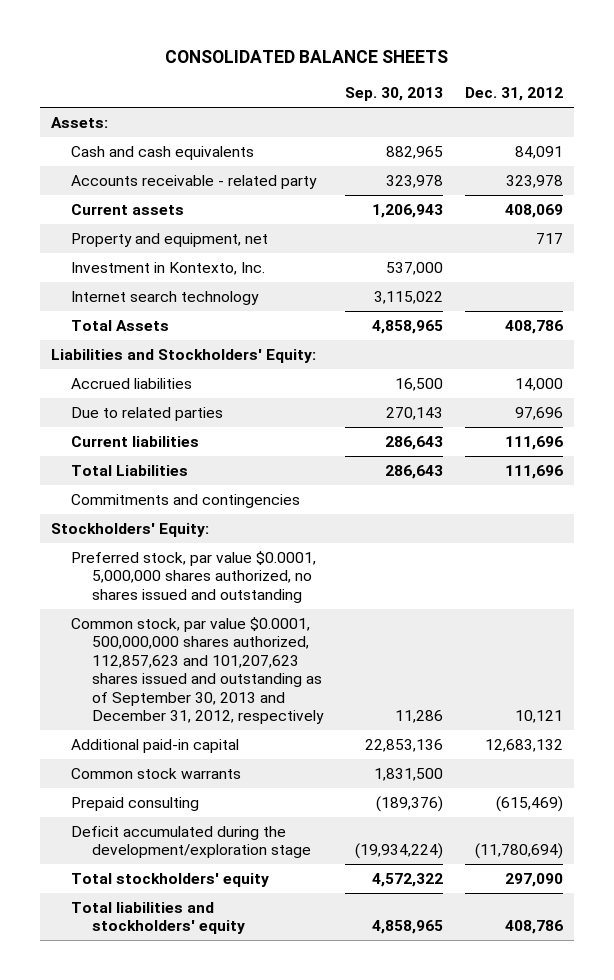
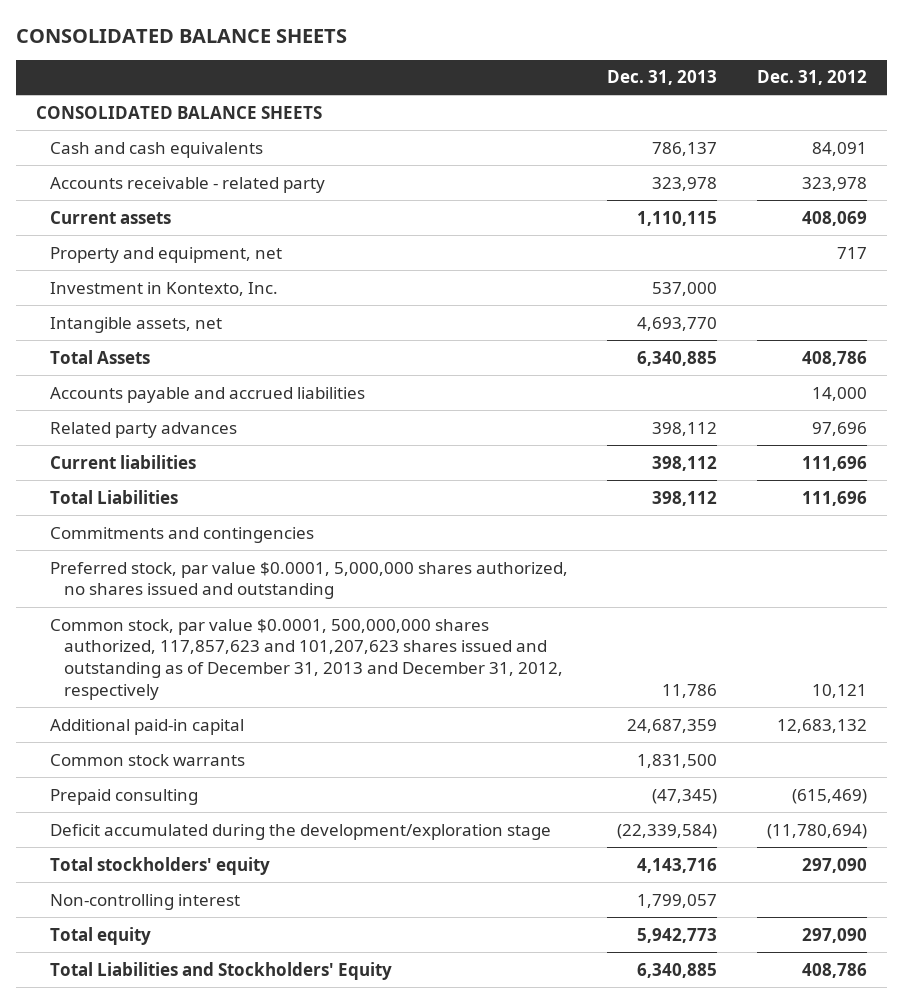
[344,87,443,102] Sep. 30, 2013 -> none
none -> [607,70,718,86] Dec. 31, 2013
[50,116,108,128] Assets: -> none
none -> [35,105,322,119] CONSOLIDATED BALANCE SHEETS
[71,290,260,305] Internet search technology -> none
none -> [49,316,222,333] Intangible assets, net
[50,348,316,363] Liabilities and Stockholders' Equity: -> none
[71,377,193,389] Accrued liabilities -> none
none -> [49,386,365,403] Accounts payable and accrued liabilities
[71,406,224,421] Due to related parties -> [49,421,237,438] Related party advances
[50,522,209,537] Stockholders' Equity: -> none
[71,616,324,725] Common stock, par value $0.0001, 500,000,000 shares authorized, 112,857,623 and 101,207,623 shares issued and outstanding as of September 30, 2013 and December 31, 2012, respectively -> [49,618,564,700] Common stock, par value $0.0001, 500,000,000 shares authorized, 117,857,623 and 101,207,623 shares issued and outstanding as of December 31, 2013 and December 31, 2012, respectively
none -> [49,893,240,910] Non-controlling interest
none -> [49,926,151,945] Total equity
[71,901,245,935] Total liabilities and stockholders' equity -> [49,961,392,980] Total Liabilities and Stockholders' Equity

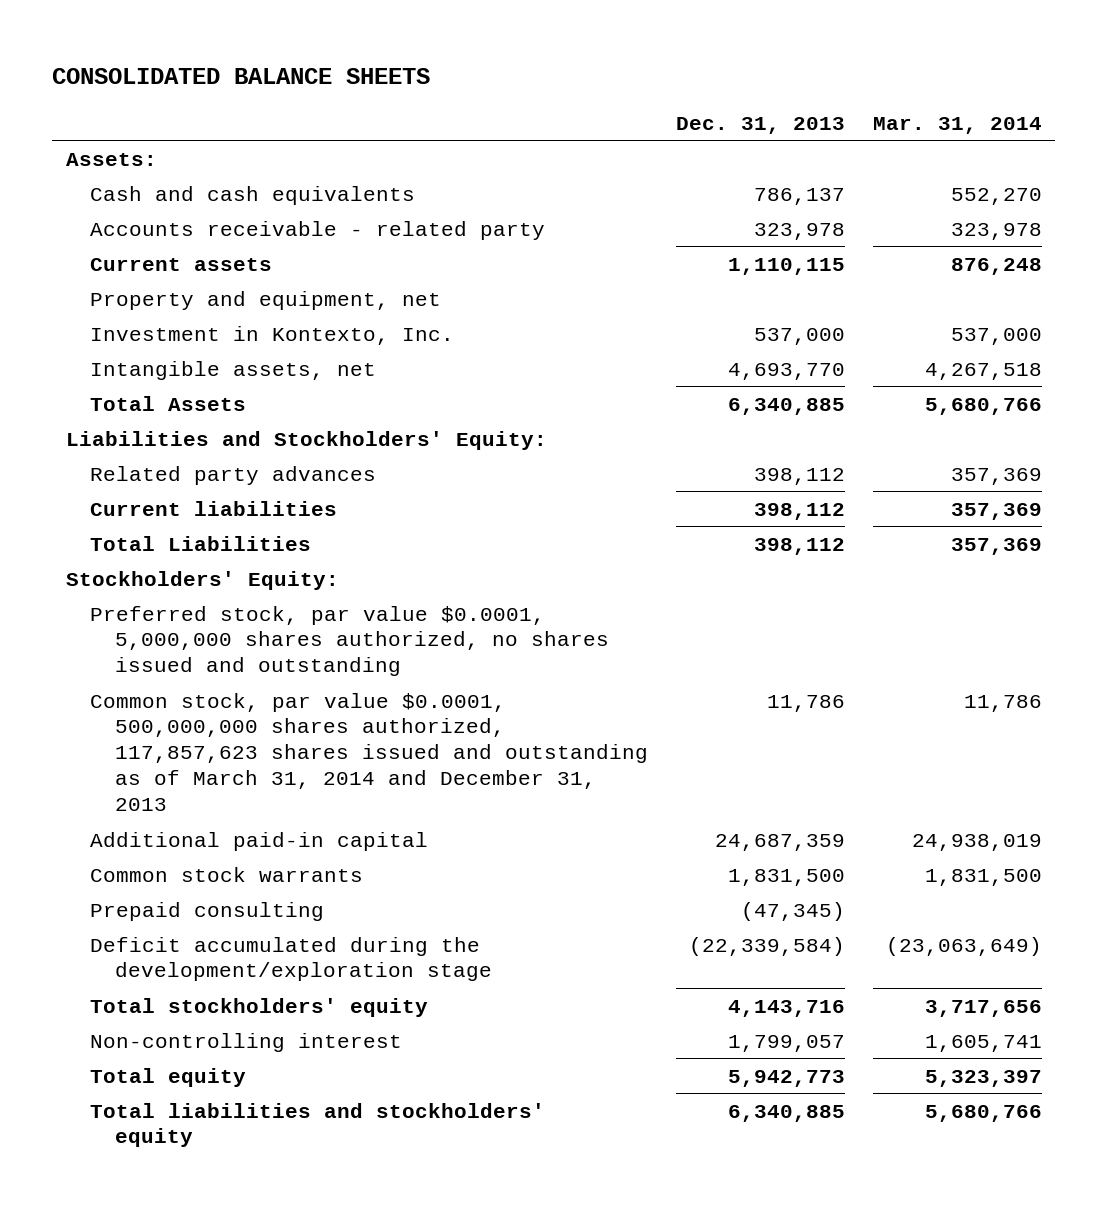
[756,70,867,86] Dec. 31, 2012 -> none
none -> [872,116,1042,134] Mar. 31, 2014
[35,105,322,119] CONSOLIDATED BALANCE SHEETS -> none
none -> [65,152,157,166] Assets:
[49,386,365,403] Accounts payable and accrued liabilities -> none
none -> [65,430,547,450] Liabilities and Stockholders' Equity:
[49,526,314,543] Commitments and contingencies -> none
none -> [65,570,339,590] Stockholders' Equity:
[49,618,564,700] Common stock, par value $0.0001, 500,000,000 shares authorized, 117,857,623 and 101,207,623 shares issued and outstanding as of December 31, 2013 and December 31, 2012, respectively -> [90,692,649,811] Common stock, par value $0.0001, 500,000,000 shares authorized, 117,857,623 shares issued and outstanding as of March 31, 2014 and December 31, 2013
[49,961,392,980] Total Liabilities and Stockholders' Equity -> [90,1102,546,1148] Total liabilities and stockholders' equity

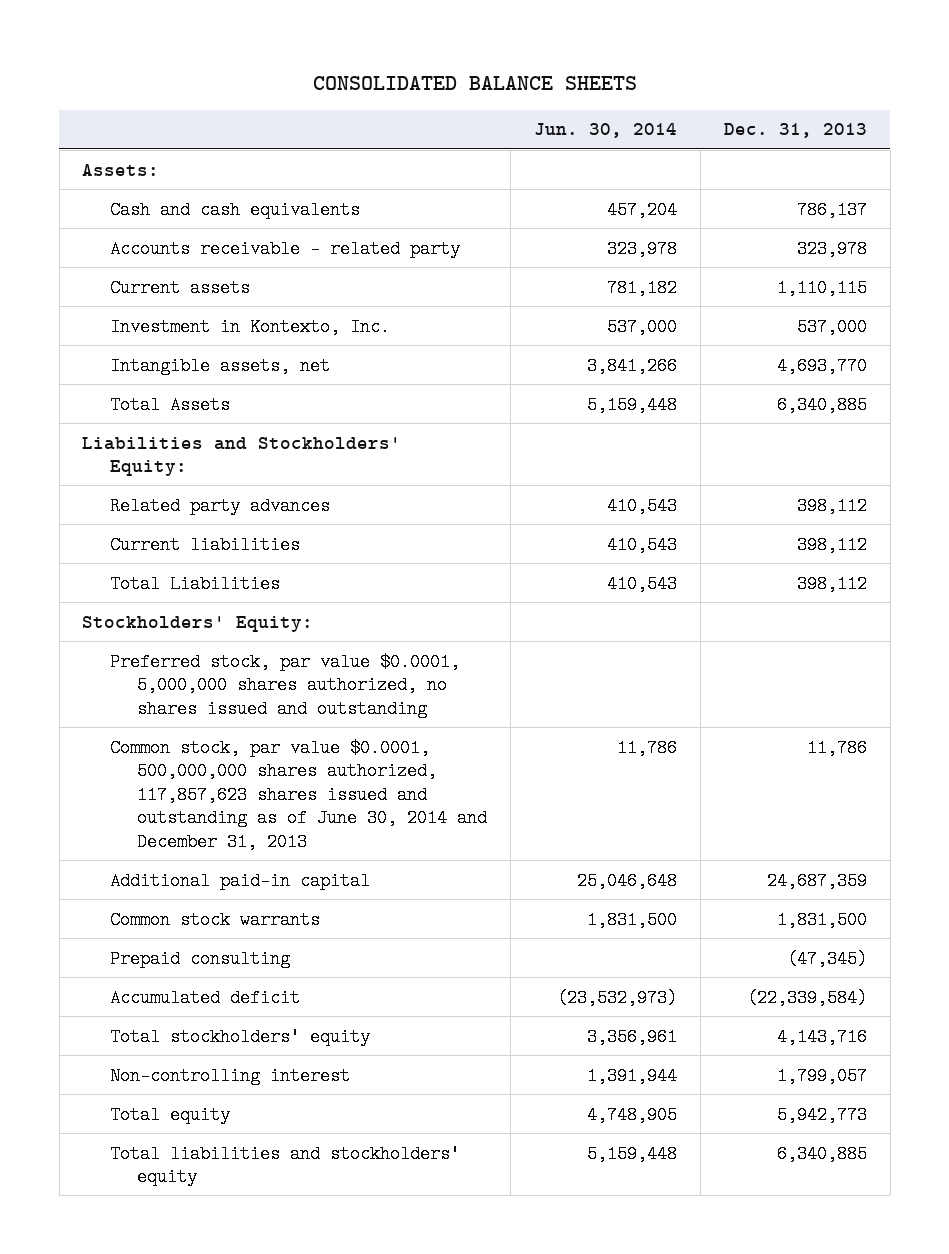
[872,116,1042,134] Mar. 31, 2014 -> none
none -> [533,123,677,139] Jun. 30, 2014
[90,290,442,310] Property and equipment, net -> none
[90,692,649,811] Common stock, par value $0.0001, 500,000,000 shares authorized, 117,857,623 shares issued and outstanding as of March 31, 2014 and December 31, 2013 -> [109,738,488,851] Common stock, par value $0.0001, 500,000,000 shares authorized, 117,857,623 shares issued and outstanding as of June 30, 2014 and December 31, 2013
[90,936,493,982] Deficit accumulated during the development/exploration stage -> [109,988,300,1007] Accumulated deficit

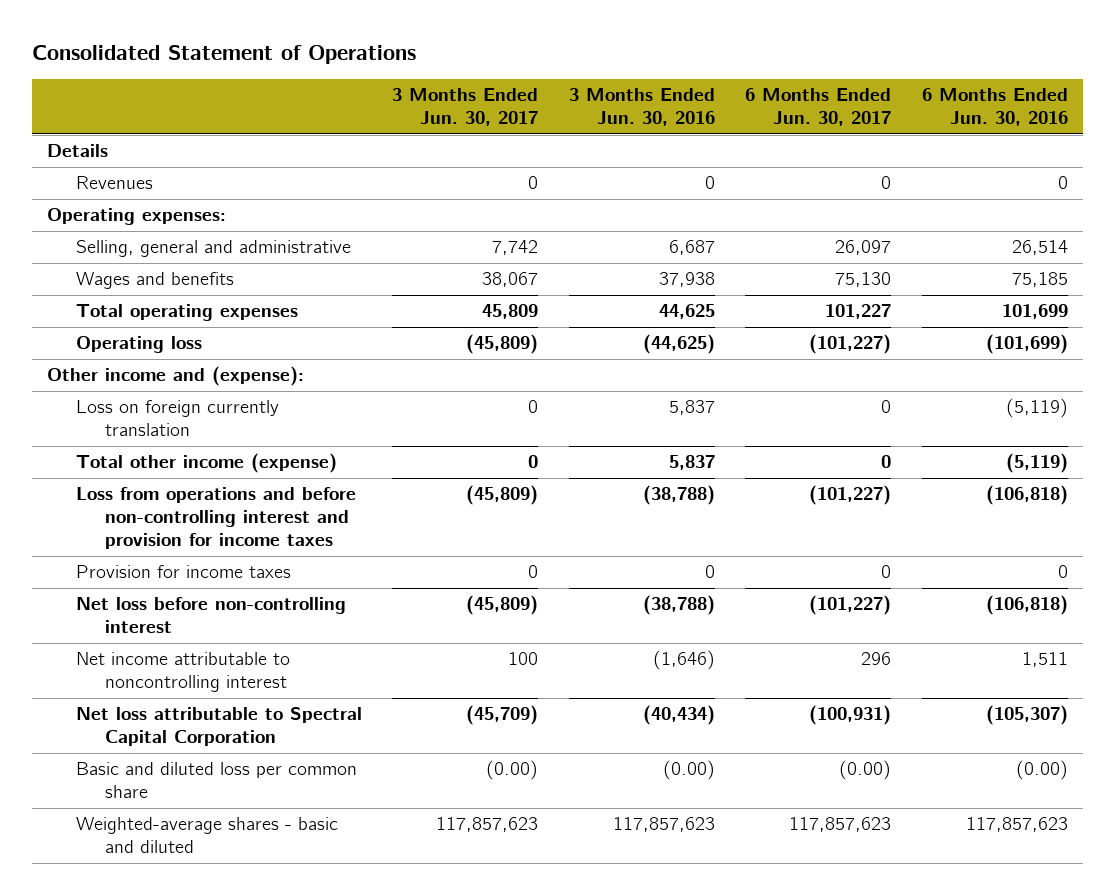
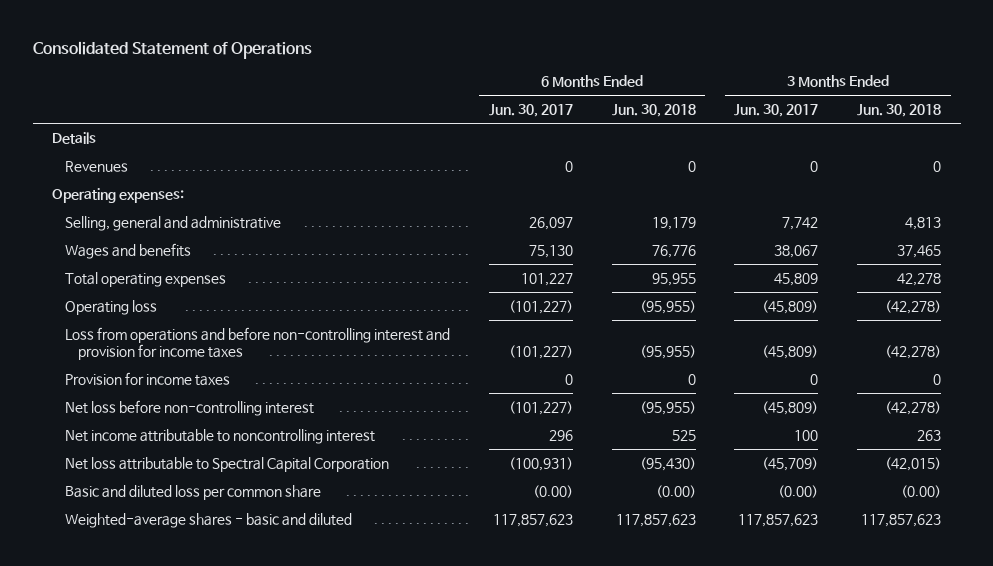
[568,88,715,127] 3 Months Ended Jun. 30, 2016 -> none
[921,88,1068,127] 6 Months Ended Jun. 30, 2016 -> none
none -> [611,104,696,118] Jun. 30, 2018
none -> [857,104,942,118] Jun. 30, 2018
[46,366,304,387] Other income and (expense): -> none
[75,400,279,437] Loss on foreign currently translation -> none
[75,453,337,474] Total other income (expense) -> none

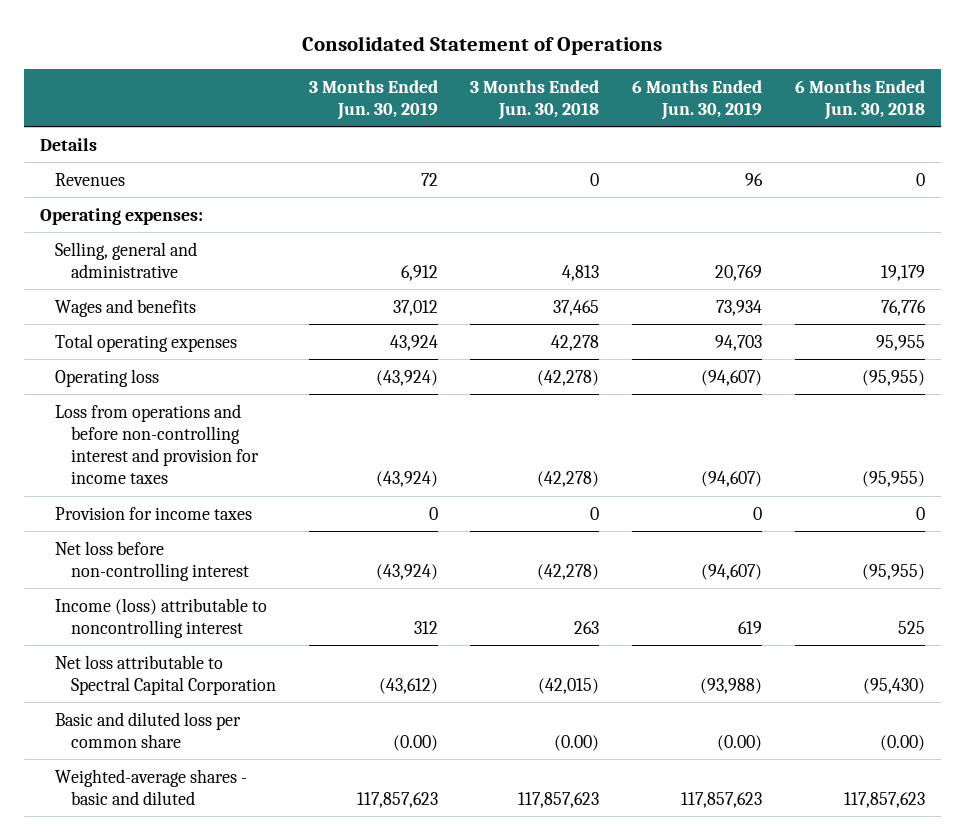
[488,104,573,118] Jun. 30, 2017 -> none
[734,104,819,118] Jun. 30, 2017 -> none
none -> [308,79,438,120] 3 Months Ended Jun. 30, 2019
none -> [632,79,763,120] 6 Months Ended Jun. 30, 2019
[65,428,376,444] Net income attributable to noncontrolling interest -> [55,597,268,638] Income (loss) attributable to noncontrolling interest

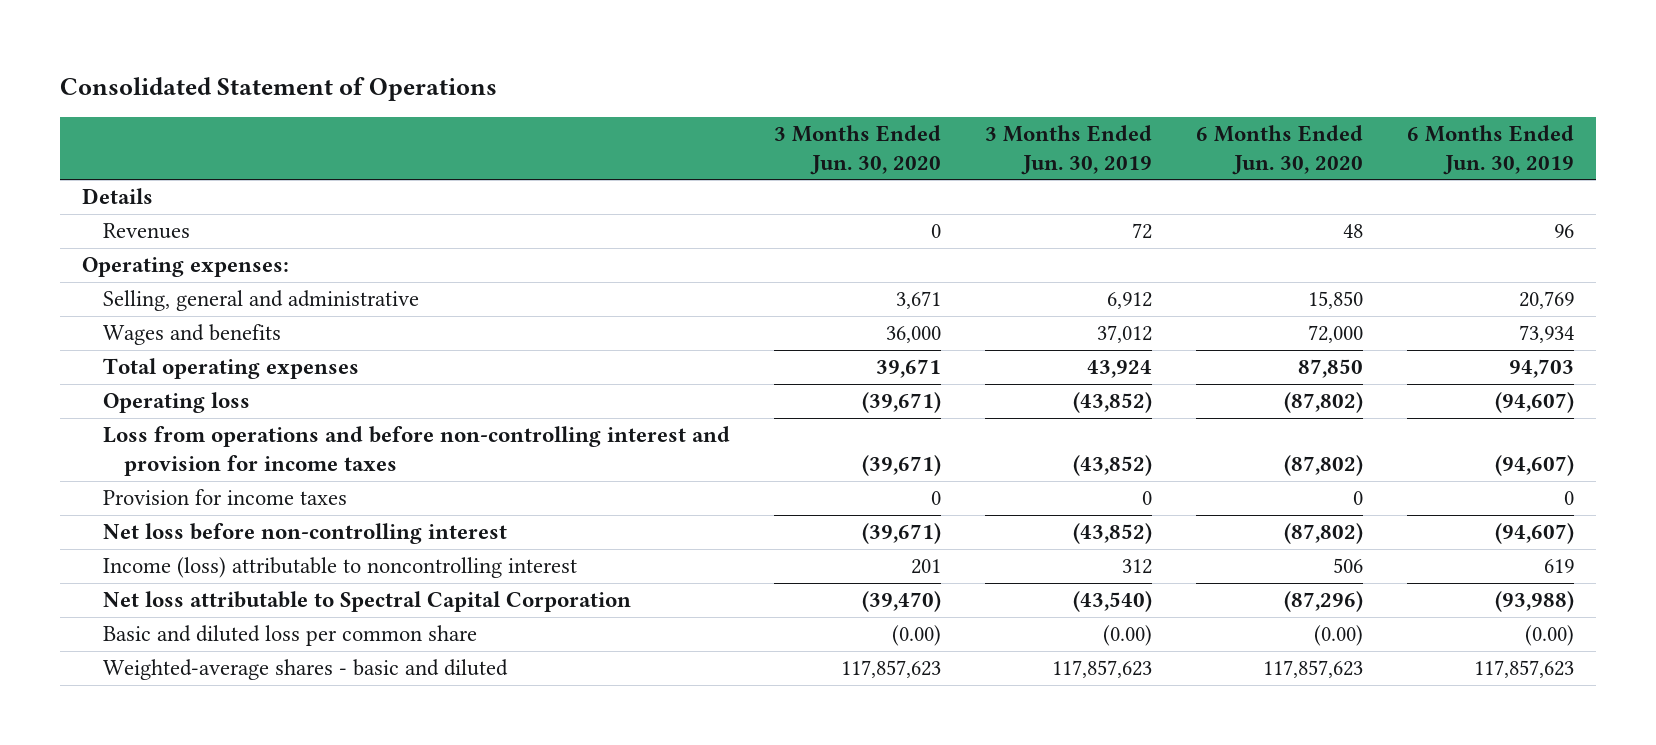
[470,79,600,120] 3 Months Ended Jun. 30, 2018 -> none
[794,79,925,120] 6 Months Ended Jun. 30, 2018 -> none
none -> [774,125,942,175] 3 Months Ended Jun. 30, 2020
none -> [1196,125,1364,175] 6 Months Ended Jun. 30, 2020
[375,369,438,386] (43,924) -> [1073,392,1153,414] (43,852)
[375,471,438,488] (43,924) -> [1073,454,1153,476] (43,852)
[375,563,438,580] (43,924) -> [1073,523,1153,545] (43,852)
[378,677,438,694] (43,612) -> [1073,591,1153,613] (43,540)

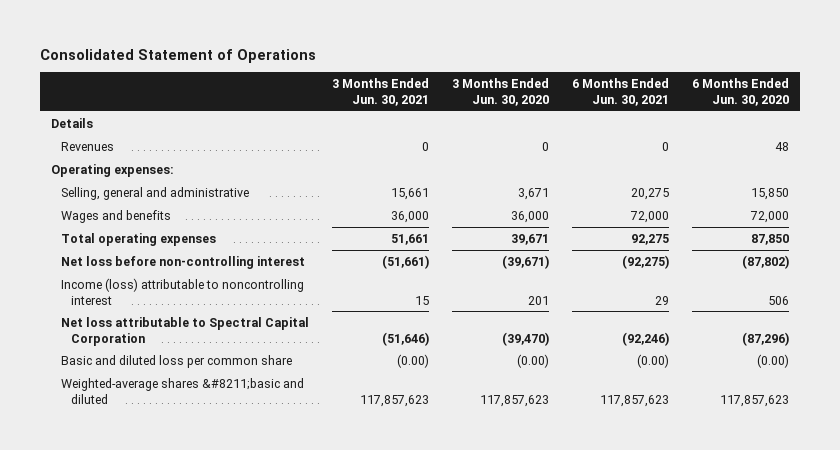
[985,125,1153,175] 3 Months Ended Jun. 30, 2019 -> none
[1407,125,1575,175] 6 Months Ended Jun. 30, 2019 -> none
none -> [331,78,429,106] 3 Months Ended Jun. 30, 2021
none -> [571,78,669,106] 6 Months Ended Jun. 30, 2021
[103,392,251,414] Operating loss -> none
[103,426,731,476] Loss from operations and before non-controlling interest and provision for income taxes -> none
[103,489,348,506] Provision for income taxes -> none
[103,659,509,681] Weighted-average shares - basic and diluted -> [60,377,304,404] Weighted-average shares &#8211;basic and diluted

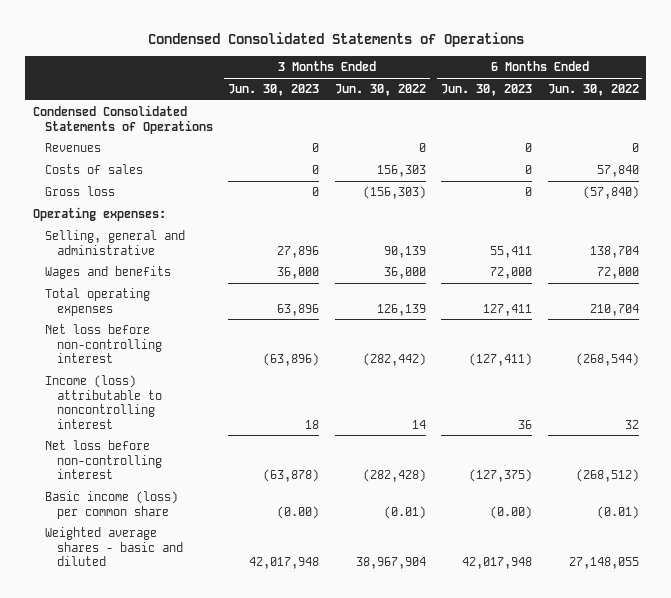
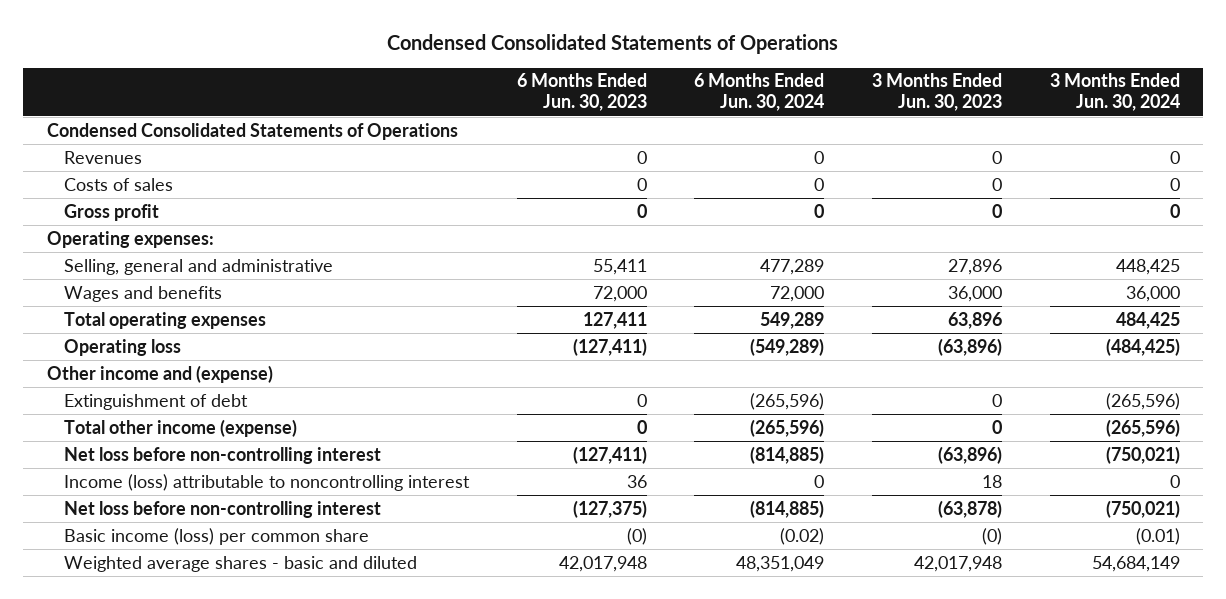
[334,84,426,97] Jun. 30, 2022 -> none
[547,84,639,97] Jun. 30, 2022 -> none
none -> [694,73,825,112] 6 Months Ended Jun. 30, 2024
none -> [1049,73,1180,112] 3 Months Ended Jun. 30, 2024
[44,186,115,197] Gross loss -> [64,203,160,221] Gross profit
none -> [64,338,182,356] Operating loss
none -> [46,364,273,383] Other income and (expense)
none -> [64,393,249,410] Extinguishment of debt
none -> [64,418,298,437] Total other income (expense)
[277,505,320,519] (0.00) -> [981,527,1002,545] (0)
[490,505,533,519] (0.00) -> [626,527,647,545] (0)

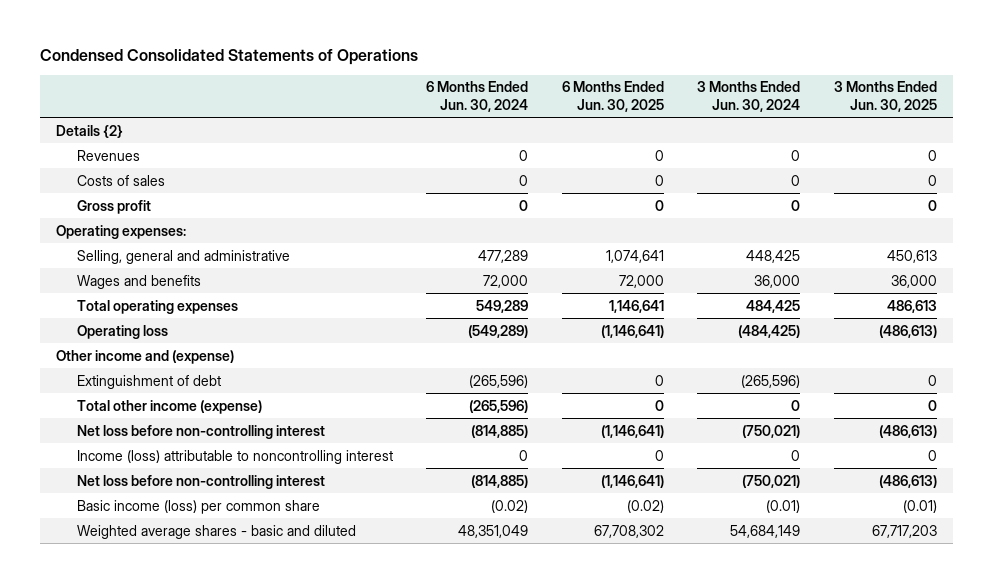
[516,73,647,112] 6 Months Ended Jun. 30, 2023 -> none
[871,73,1002,112] 3 Months Ended Jun. 30, 2023 -> none
none -> [561,81,664,112] 6 Months Ended Jun. 30, 2025
none -> [833,81,937,112] 3 Months Ended Jun. 30, 2025
[46,122,458,140] Condensed Consolidated Statements of Operations -> [56,124,124,138] Details {2}
[1105,418,1180,437] (265,596) -> [791,399,801,411] 0

